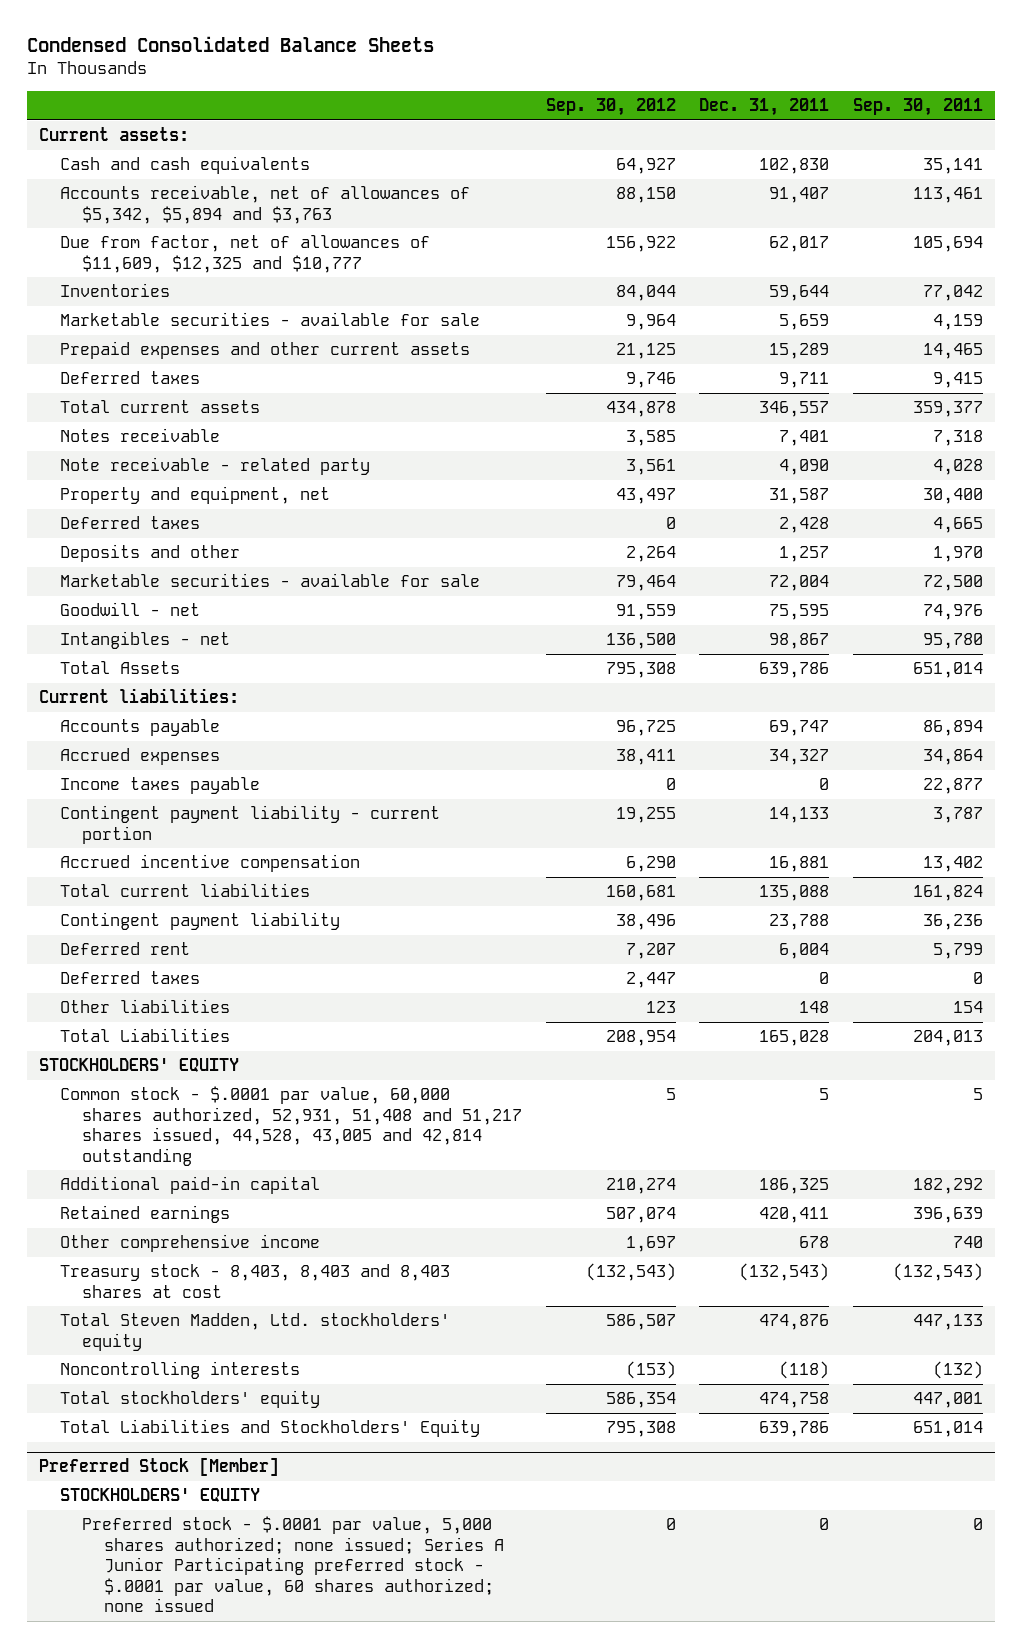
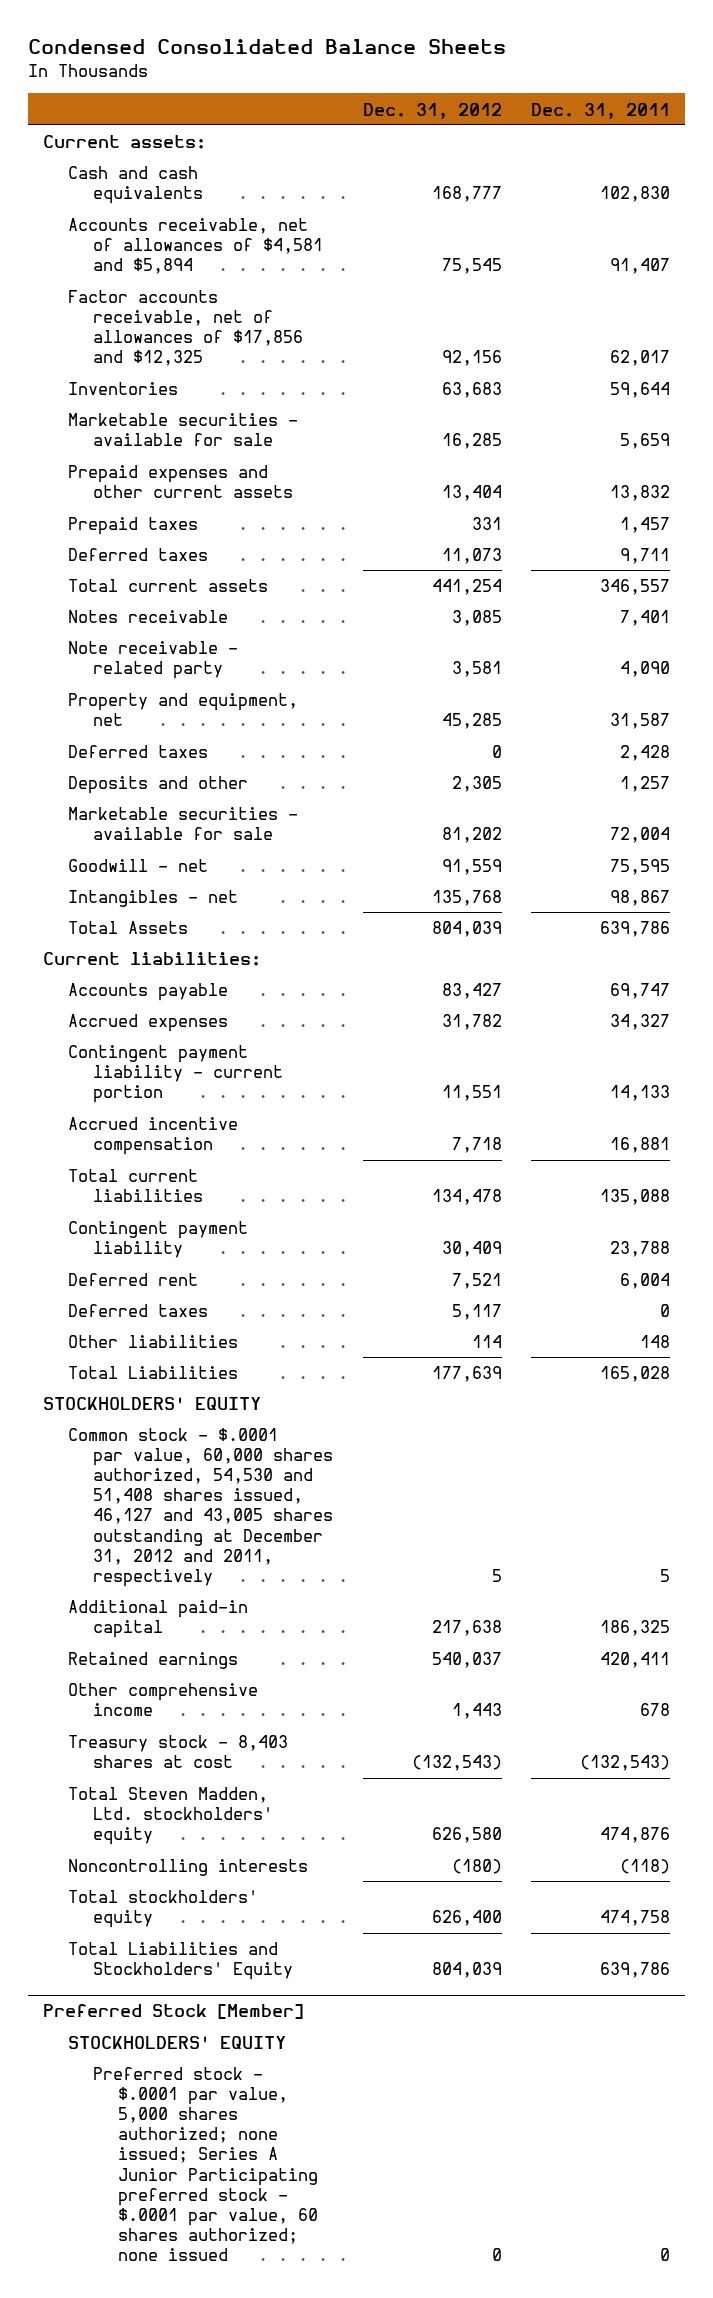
[545,98,676,117] Sep. 30, 2012 -> none
[853,98,984,117] Sep. 30, 2011 -> none
none -> [362,102,502,119] Dec. 31, 2012
[60,185,471,224] Accounts receivable, net of allowances of $5,342, $5,894 and $3,763 -> [67,218,324,275] Accounts receivable, net of allowances of $4,581 and $5,894
[60,235,431,273] Due from factor, net of allowances of $11,609, $12,325 and $10,777 -> [67,290,304,367] Factor accounts receivable, net of allowances of $17,856 and $12,325
[769,343,830,360] 15,289 -> [610,485,671,502] 13,832
none -> [67,517,198,536] Prepaid taxes
[60,777,261,795] Income taxes payable -> none
[60,1086,523,1166] Common stock - $.0001 par value, 60,000 shares authorized, 52,931, 51,408 and 51,217 shares issued, 44,528, 43,005 and 42,814 outstanding -> [67,1428,334,1587] Common stock - $.0001 par value, 60,000 shares authorized, 54,530 and 51,408 shares issued, 46,127 and 43,005 shares outstanding at December 31, 2012 and 2011, respectively
[60,1264,451,1298] Treasury stock - 8,403, 8,403 and 8,403 shares at cost -> [67,1735,288,1769] Treasury stock - 8,403 shares at cost

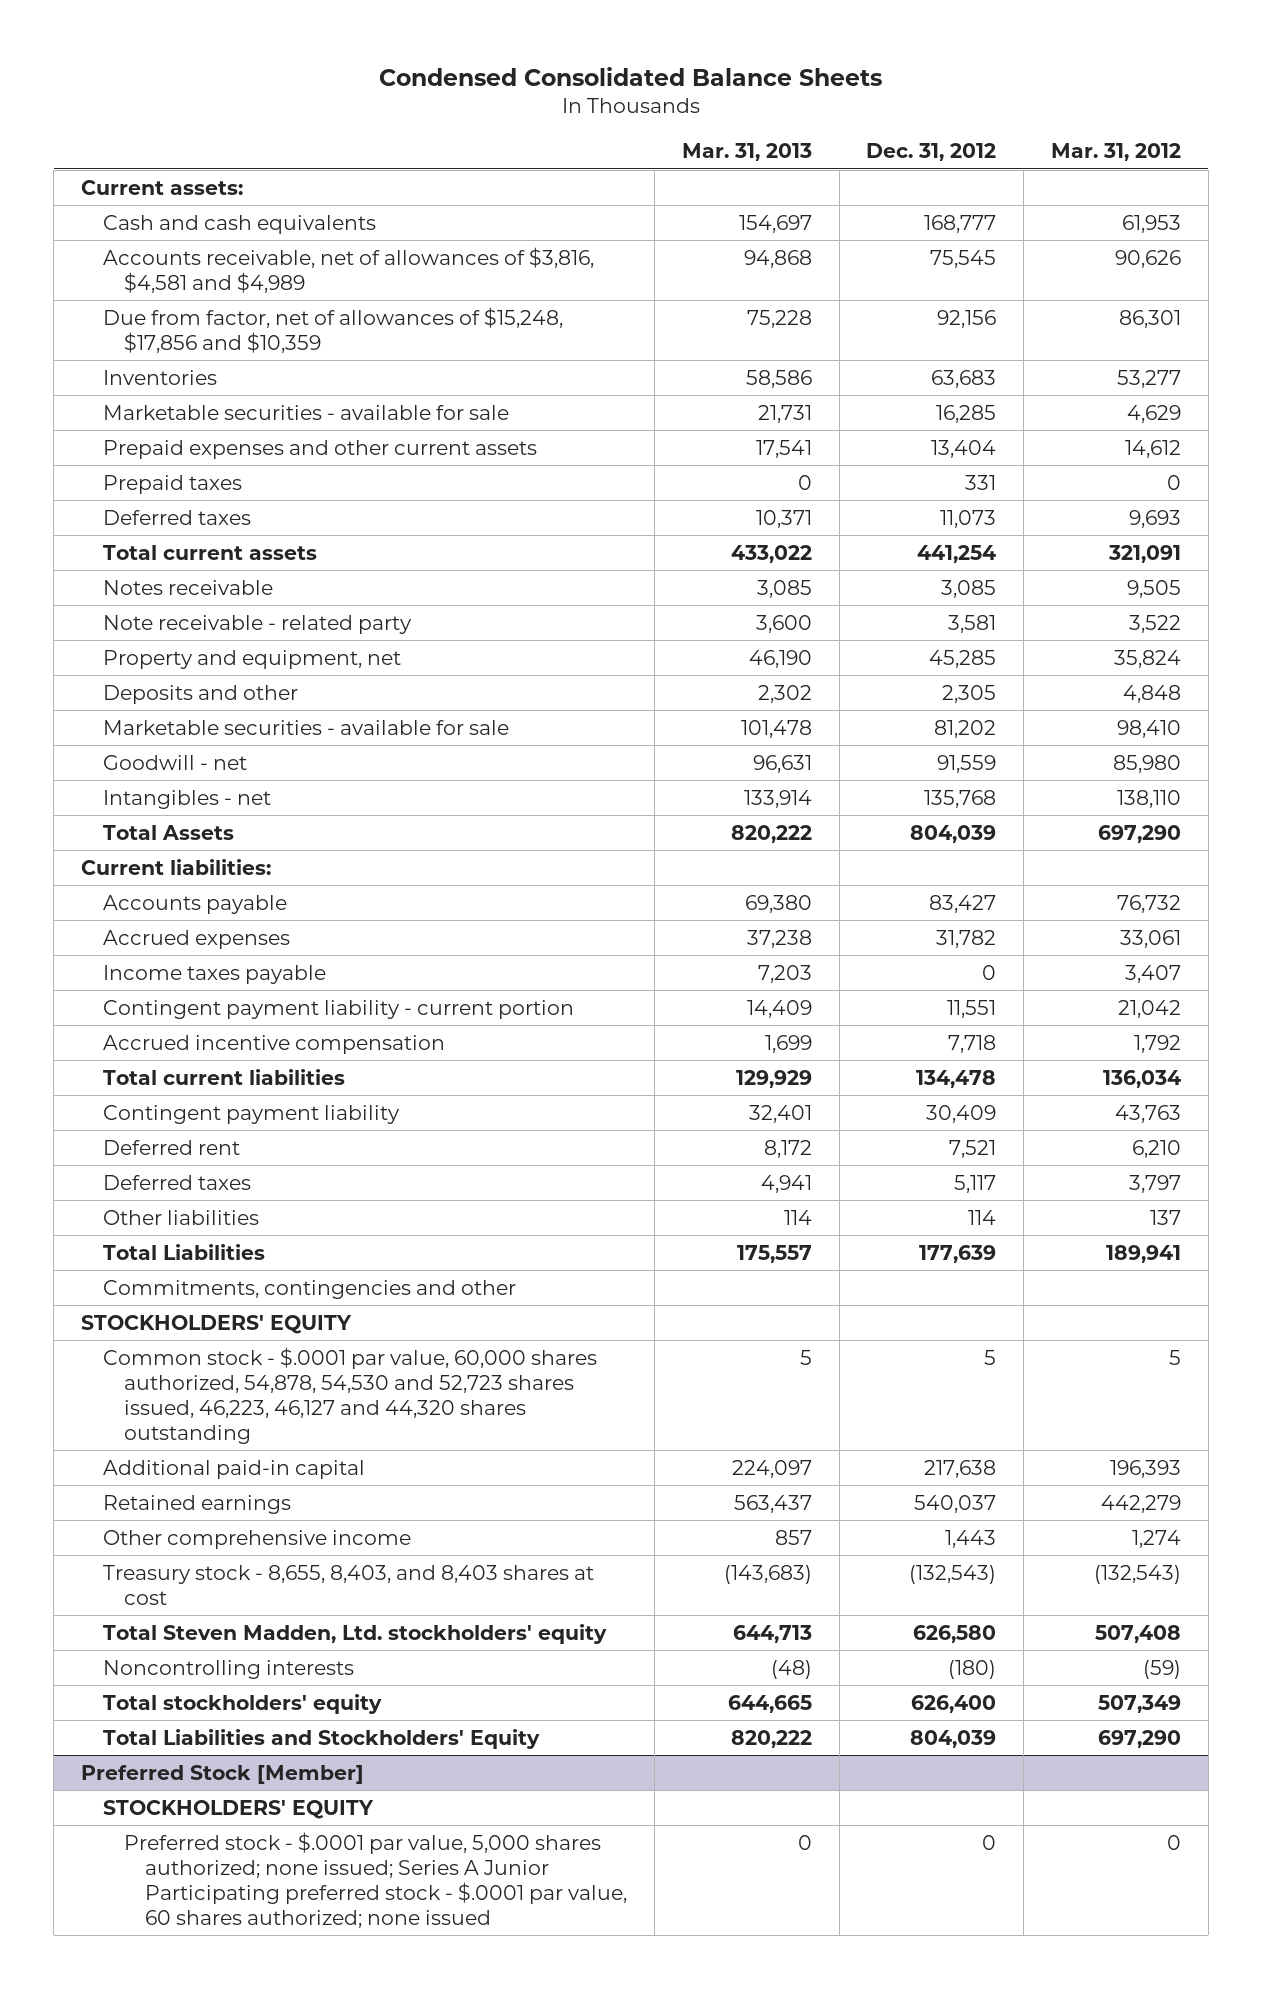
[531,102,671,119] Dec. 31, 2011 -> none
none -> [681,143,812,162] Mar. 31, 2013
none -> [1051,143,1182,162] Mar. 31, 2012
[67,218,324,275] Accounts receivable, net of allowances of $4,581 and $5,894 -> [102,246,594,293] Accounts receivable, net of allowances of $3,816, $4,581 and $4,989
[67,290,304,367] Factor accounts receivable, net of allowances of $17,856 and $12,325 -> [102,306,563,353] Due from factor, net of allowances of $15,248, $17,856 and $10,359
[67,745,208,759] Deferred taxes -> none
none -> [102,964,326,984] Income taxes payable
none -> [102,1279,516,1299] Commitments, contingencies and other
[67,1428,334,1587] Common stock - $.0001 par value, 60,000 shares authorized, 54,530 and 51,408 shares issued, 46,127 and 43,005 shares outstanding at December 31, 2012 and 2011, respectively -> [102,1346,597,1445] Common stock - $.0001 par value, 60,000 shares authorized, 54,878, 54,530 and 52,723 shares issued, 46,223, 46,127 and 44,320 shares outstanding
[67,1735,288,1769] Treasury stock - 8,403 shares at cost -> [102,1564,594,1605] Treasury stock - 8,655, 8,403, and 8,403 shares at cost

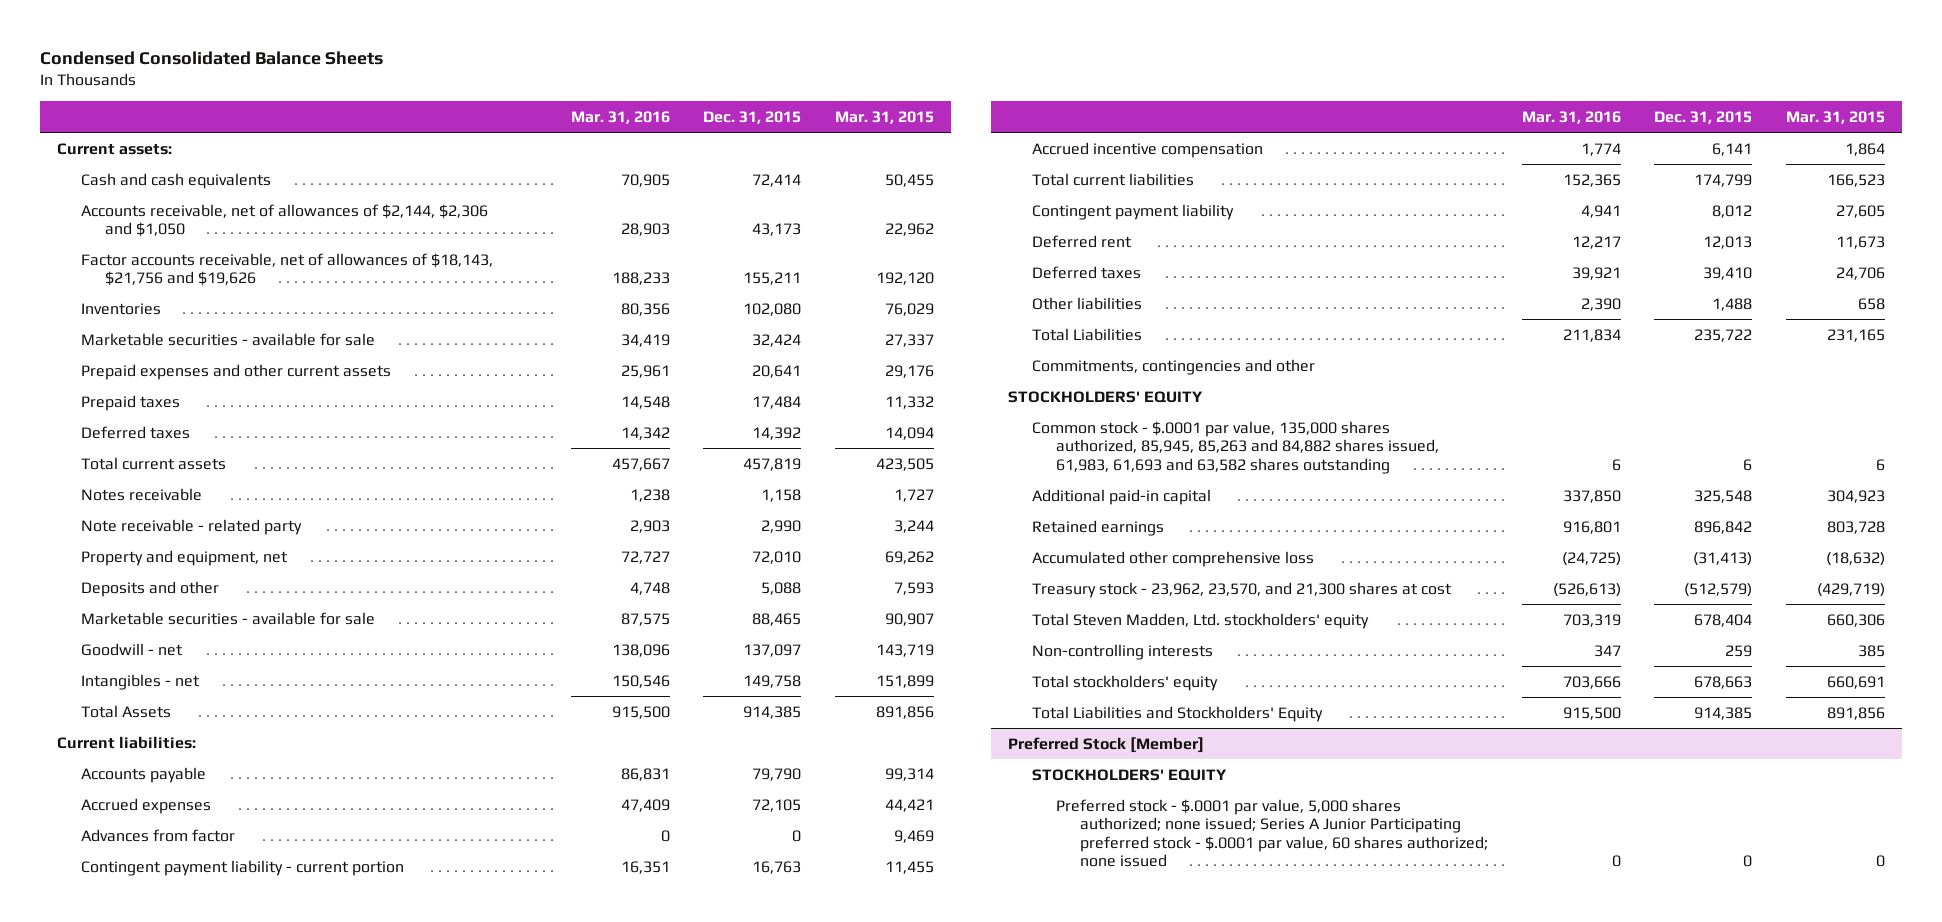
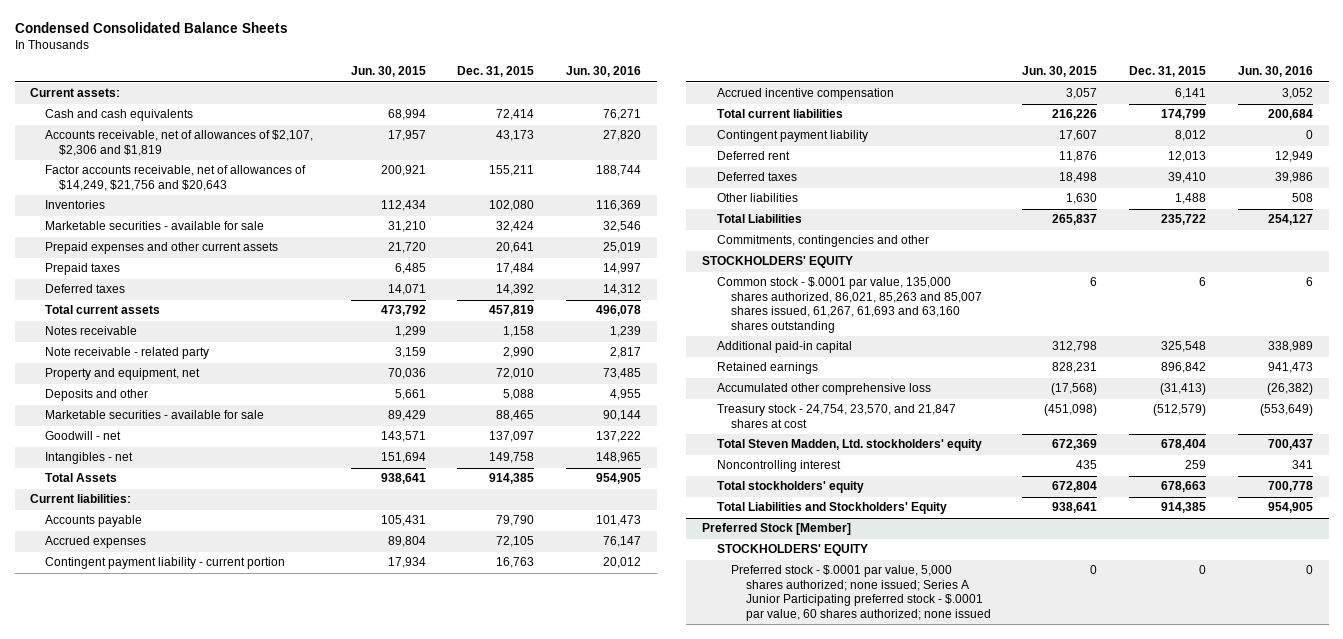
[570,110,670,124] Mar. 31, 2016 -> none
[835,110,935,124] Mar. 31, 2015 -> none
none -> [350,66,426,78] Jun. 30, 2015
none -> [565,66,641,78] Jun. 30, 2016
[80,203,488,238] Accounts receivable, net of allowances of $2,144, $2,306 and $1,050 -> [44,130,313,156] Accounts receivable, net of allowances of $2,107, $2,306 and $1,819
[80,252,493,287] Factor accounts receivable, net of allowances of $18,143, $21,756 and $19,626 -> [44,165,306,191] Factor accounts receivable, net of allowances of $14,249, $21,756 and $20,643
[80,828,235,842] Advances from factor -> none
[1031,420,1439,474] Common stock - $.0001 par value, 135,000 shares authorized, 85,945, 85,263 and 84,882 shares issued, 61,983, 61,693 and 63,582 shares outstanding -> [716,277,983,333] Common stock - $.0001 par value, 135,000 shares authorized, 86,021, 85,263 and 85,007 shares issued, 61,267, 61,693 and 63,160 shares outstanding
[1031,581,1452,598] Treasury stock - 23,962, 23,570, and 21,300 shares at cost -> [716,404,956,428] Treasury stock - 24,754, 23,570, and 21,847 shares at cost
[1031,643,1213,660] Non-controlling interests -> [716,460,841,473] Noncontrolling interest

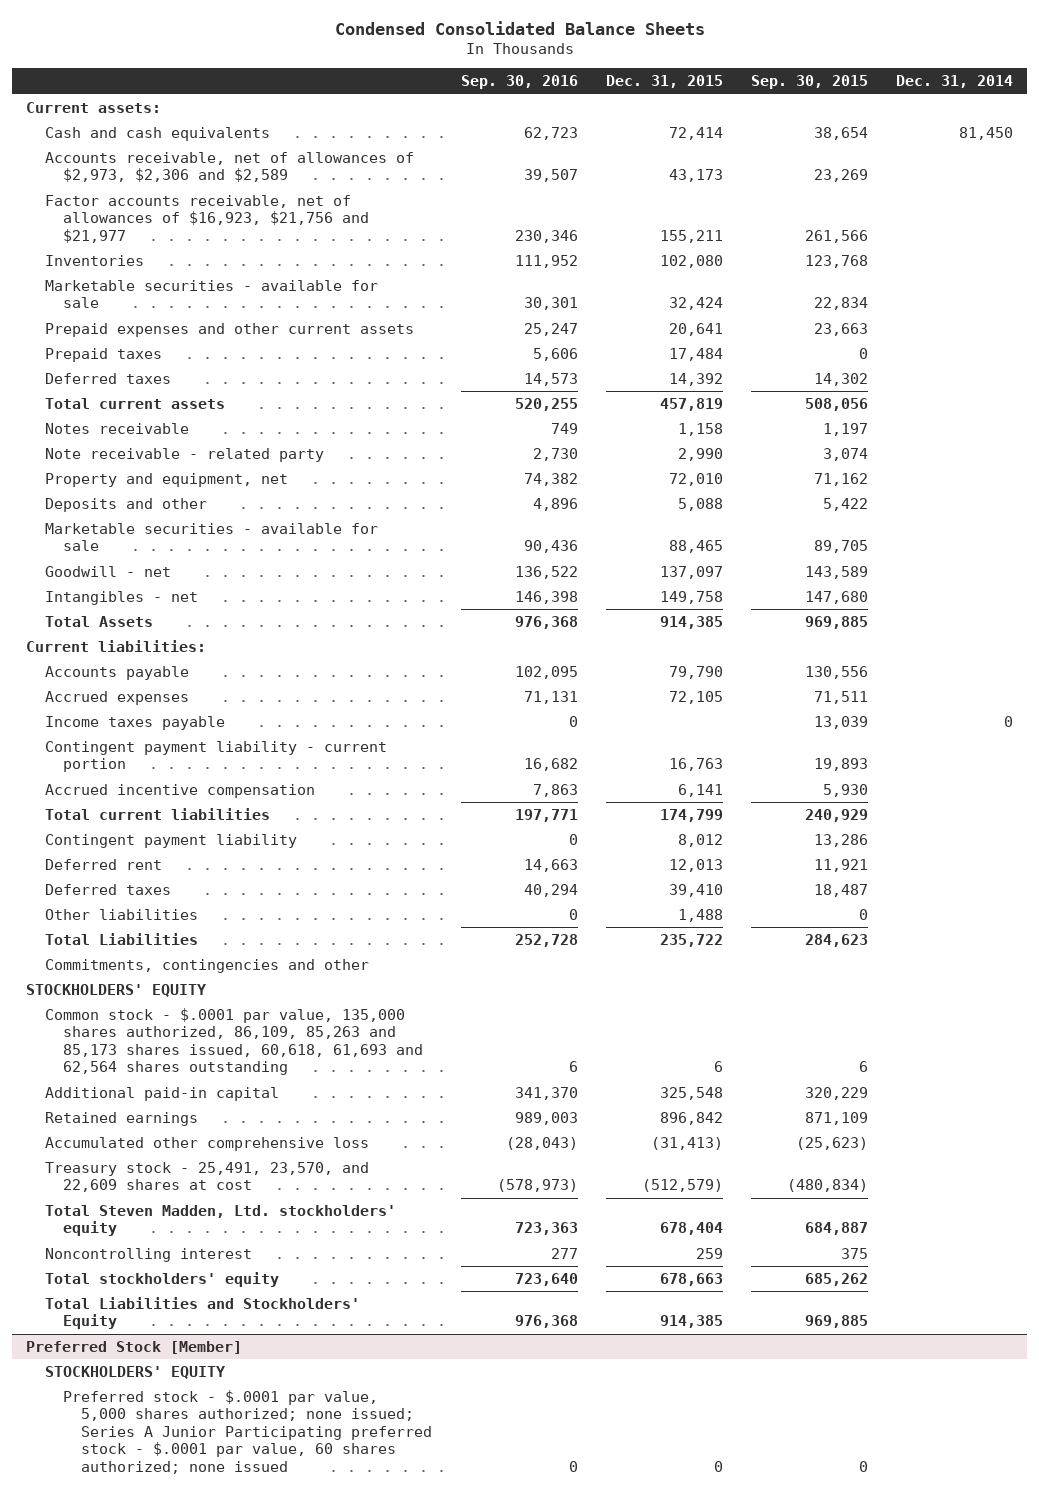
[350,66,426,78] Jun. 30, 2015 -> none
[565,66,641,78] Jun. 30, 2016 -> none
none -> [460,75,578,90] Sep. 30, 2016
none -> [750,75,868,90] Sep. 30, 2015
none -> [896,75,1014,89] Dec. 31, 2014
[44,130,313,156] Accounts receivable, net of allowances of $2,107, $2,306 and $1,819 -> [44,151,414,183] Accounts receivable, net of allowances of $2,973, $2,306 and $2,589
[44,165,306,191] Factor accounts receivable, net of allowances of $14,249, $21,756 and $20,643 -> [44,194,370,243] Factor accounts receivable, net of allowances of $16,923, $21,756 and $21,977
none -> [44,715,225,730] Income taxes payable
[716,277,983,333] Common stock - $.0001 par value, 135,000 shares authorized, 86,021, 85,263 and 85,007 shares issued, 61,267, 61,693 and 63,160 shares outstanding -> [44,1007,424,1076] Common stock - $.0001 par value, 135,000 shares authorized, 86,109, 85,263 and 85,173 shares issued, 60,618, 61,693 and 62,564 shares outstanding
[716,404,956,428] Treasury stock - 24,754, 23,570, and 21,847 shares at cost -> [44,1161,369,1193] Treasury stock - 25,491, 23,570, and 22,609 shares at cost

